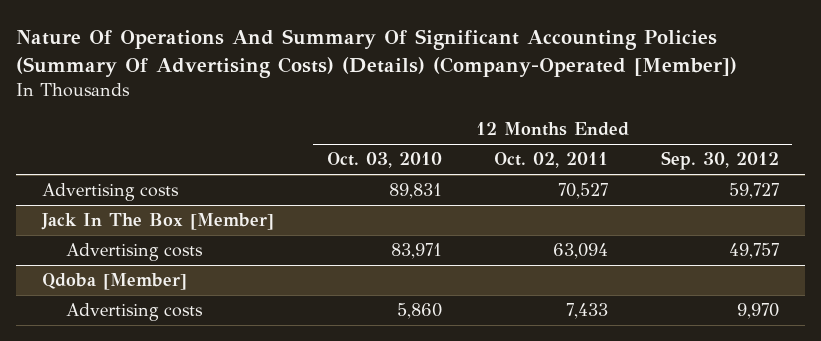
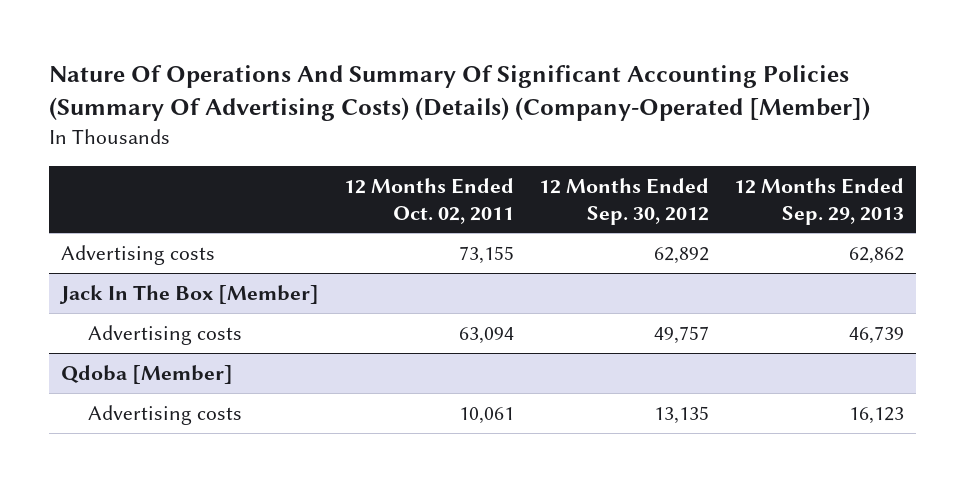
[326,152,442,169] Oct. 03, 2010 -> none
none -> [733,177,904,225] 12 Months Ended Sep. 29, 2013
[558,183,609,200] 70,527 -> [459,245,515,264] 73,155
[728,183,779,200] 59,727 -> [653,246,709,264] 62,892
[566,303,609,320] 7,433 -> [459,406,515,424] 10,061
[736,303,779,320] 9,970 -> [653,405,709,424] 13,135

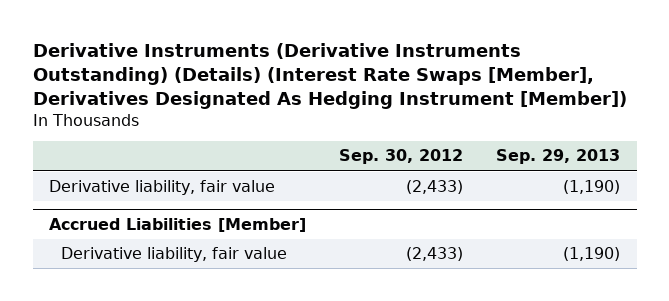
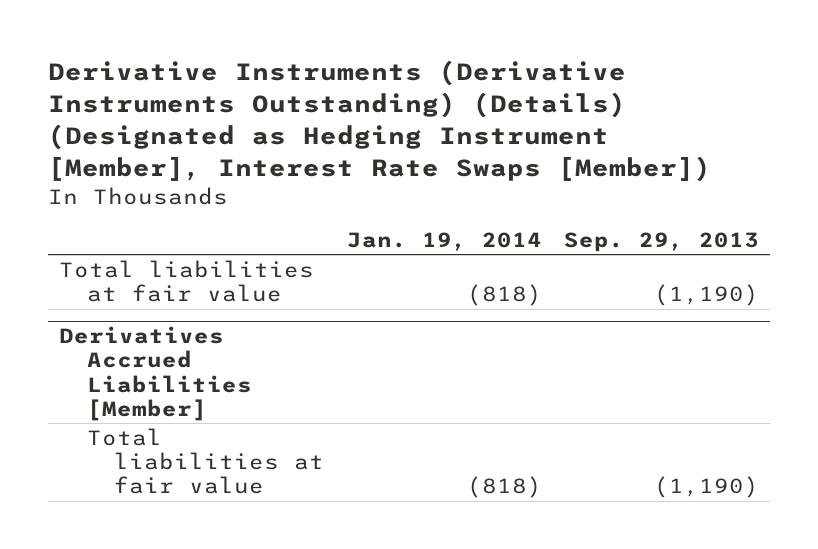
[32,42,627,109] Derivative Instruments (Derivative Instruments Outstanding) (Details) (Interest Rate Swaps [Member], Derivatives Designated As Hedging Instrument [Member]) -> [47,59,711,182] Derivative Instruments (Derivative Instruments Outstanding) (Details) (Designated as Hedging Instrument [Member], Interest Rate Swaps [Member])
[339,149,464,165] Sep. 30, 2012 -> none
none -> [346,231,542,251] Jan. 19, 2014
[49,180,276,196] Derivative liability, fair value -> [59,260,315,303] Total liabilities at fair value
[49,218,307,233] Accrued Liabilities [Member] -> [59,326,252,421] Derivatives Accrued Liabilities [Member]
[61,247,288,263] Derivative liability, fair value -> [86,428,325,495] Total liabilities at fair value

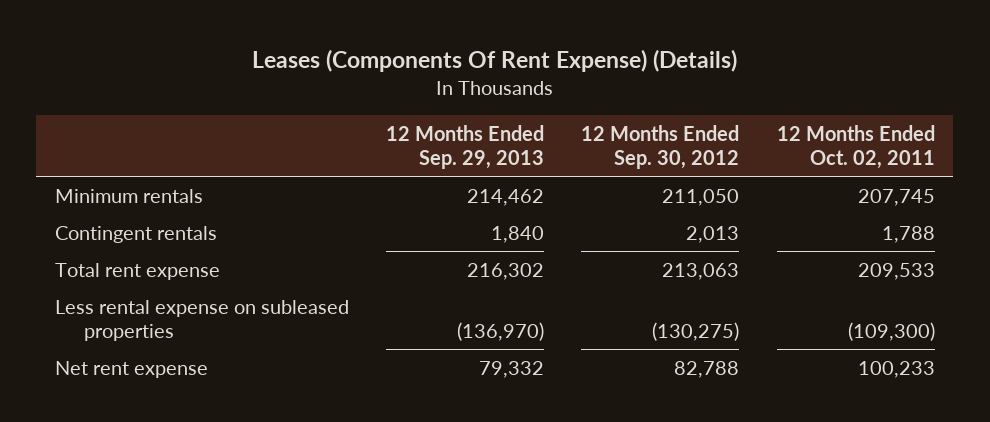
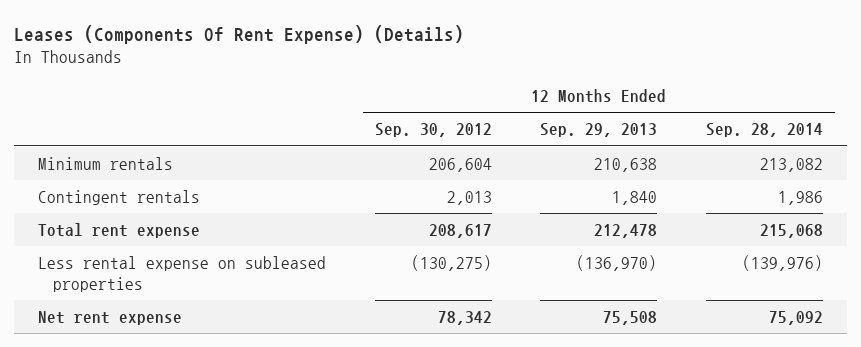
[776,124,935,169] 12 Months Ended Oct. 02, 2011 -> none
none -> [706,123,824,138] Sep. 28, 2014
[467,188,545,206] 214,462 -> [594,157,658,172] 210,638
[662,188,740,206] 211,050 -> [428,157,492,172] 206,604
[467,262,545,280] 216,302 -> [594,223,658,238] 212,478
[662,262,740,280] 213,063 -> [428,223,492,238] 208,617
[479,360,545,378] 79,332 -> [603,310,658,325] 75,508
[674,360,740,378] 82,788 -> [437,310,492,325] 78,342

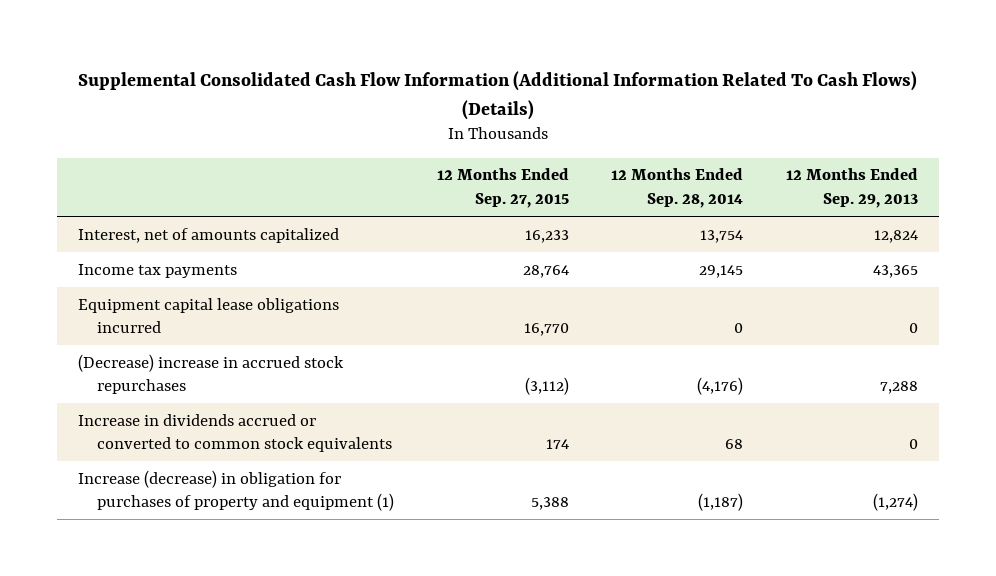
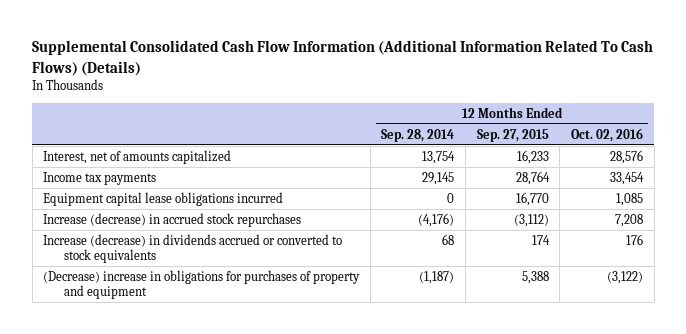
[785,168,918,209] 12 Months Ended Sep. 29, 2013 -> none
none -> [570,127,643,142] Oct. 02, 2016
[78,353,345,395] (Decrease) increase in accrued stock repurchases -> [43,212,302,227] Increase (decrease) in accrued stock repurchases
[78,413,393,453] Increase in dividends accrued or converted to common stock equivalents -> [43,233,343,264] Increase (decrease) in dividends accrued or converted to stock equivalents
[78,469,395,512] Increase (decrease) in obligation for purchases of property and equipment (1) -> [43,269,361,300] (Decrease) increase in obligations for purchases of property and equipment

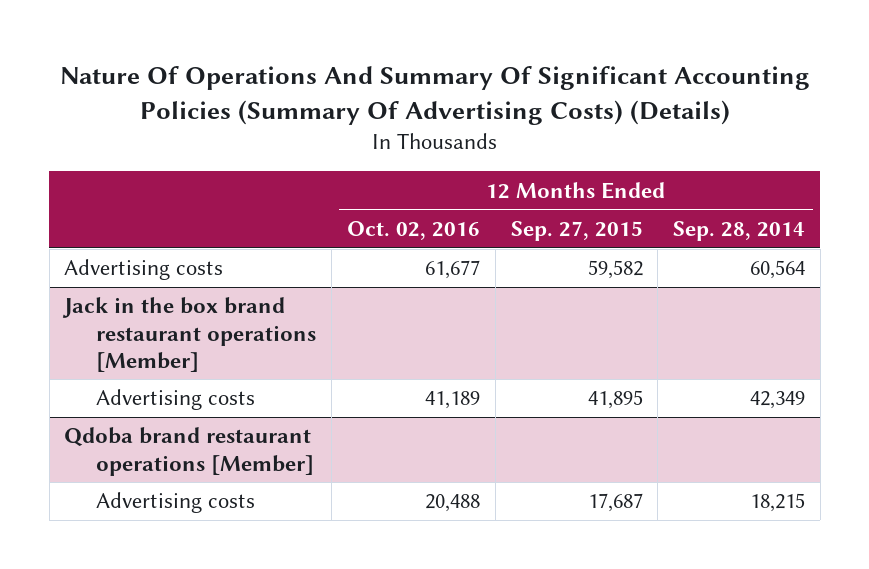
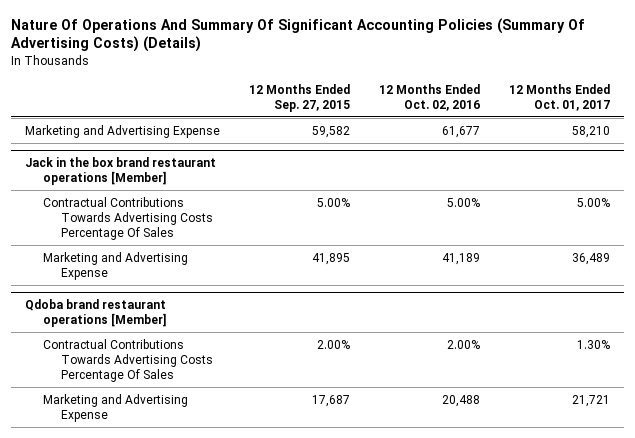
[673,221,806,242] Sep. 28, 2014 -> none
none -> [508,83,610,111] 12 Months Ended Oct. 01, 2017
[64,259,224,281] Advertising costs -> [25,124,221,138] Marketing and Advertising Expense
none -> [42,196,213,241] Contractual Contributions Towards Advertising Costs Percentage Of Sales
[96,389,256,411] Advertising costs -> [42,251,188,280] Marketing and Advertising Expense
none -> [42,338,213,383] Contractual Contributions Towards Advertising Costs Percentage Of Sales
[96,492,256,514] Advertising costs -> [42,393,188,422] Marketing and Advertising Expense

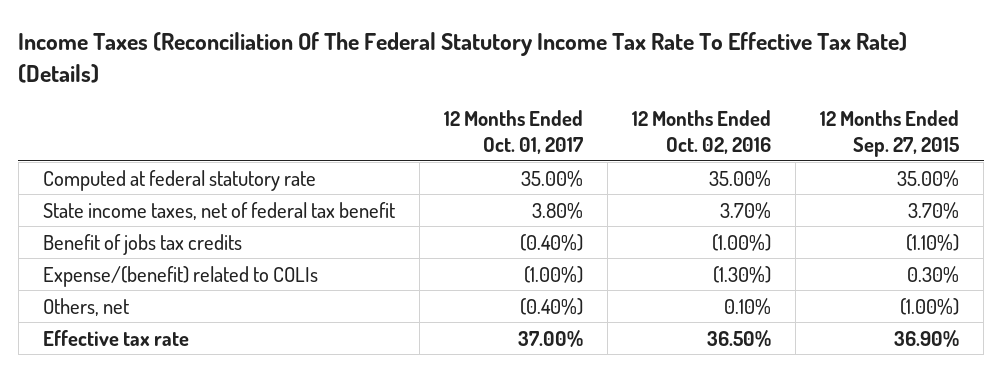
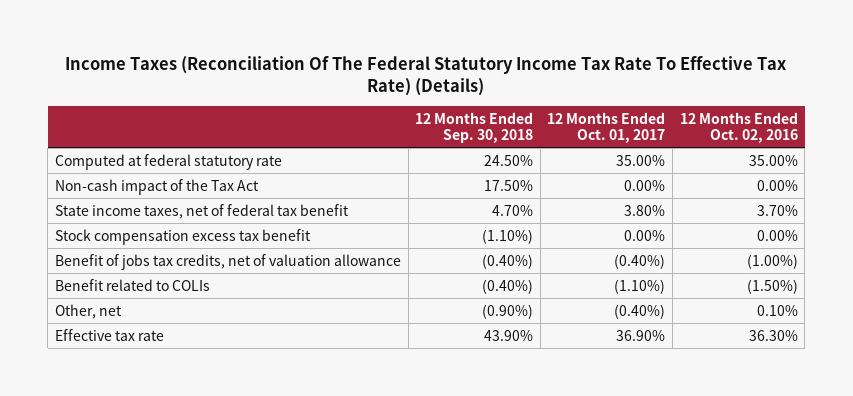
[820,109,960,157] 12 Months Ended Sep. 27, 2015 -> none
none -> [415,111,534,144] 12 Months Ended Sep. 30, 2018
none -> [54,178,259,195] Non-cash impact of the Tax Act
none -> [54,228,311,245] Stock compensation excess tax benefit
[42,233,242,255] Benefit of jobs tax credits -> [54,253,401,270] Benefit of jobs tax credits, net of valuation allowance
[42,265,318,287] Expense/(benefit) related to COLIs -> [54,278,210,291] Benefit related to COLIs
[523,265,583,283] (1.00%) -> [614,278,666,294] (1.10%)
[712,265,771,283] (1.30%) -> [746,278,798,294] (1.50%)
[42,297,129,316] Others, net -> [54,303,122,319] Other, net
[517,329,583,347] 37.00% -> [616,329,666,341] 36.90%
[706,329,771,347] 36.50% -> [748,329,798,341] 36.30%

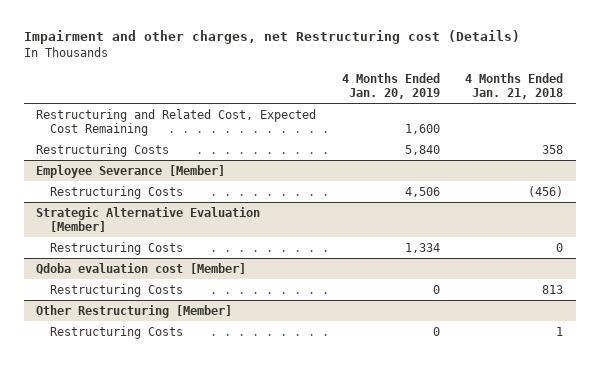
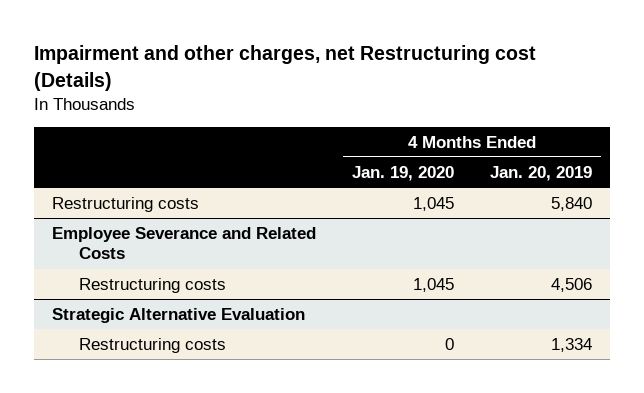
[465,72,564,99] 4 Months Ended Jan. 21, 2018 -> none
none -> [352,165,455,181] Jan. 19, 2020
[36,108,317,136] Restructuring and Related Cost, Expected Cost Remaining -> none
[36,262,247,274] Qdoba evaluation cost [Member] -> none
[50,283,184,297] Restructuring Costs -> none
[36,304,233,318] Other Restructuring [Member] -> none
[50,325,184,339] Restructuring Costs -> none
[36,143,170,157] Restructuring Costs -> [52,196,200,212] Restructuring costs
[36,164,226,178] Employee Severance [Member] -> [52,226,317,260] Employee Severance and Related Costs
[50,185,184,199] Restructuring Costs -> [78,277,226,293] Restructuring costs
[36,206,261,232] Strategic Alternative Evaluation [Member] -> [52,307,306,323] Strategic Alternative Evaluation
[50,241,184,255] Restructuring Costs -> [78,337,226,353] Restructuring costs

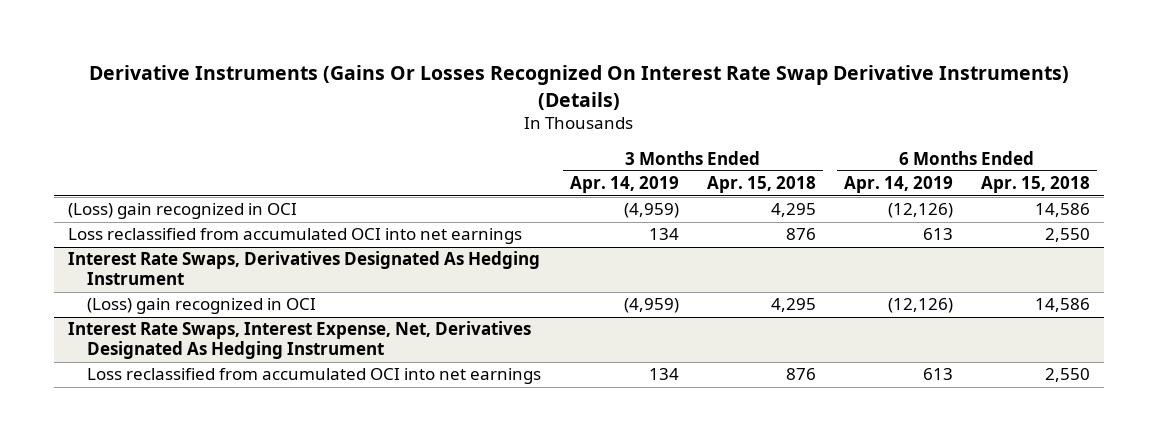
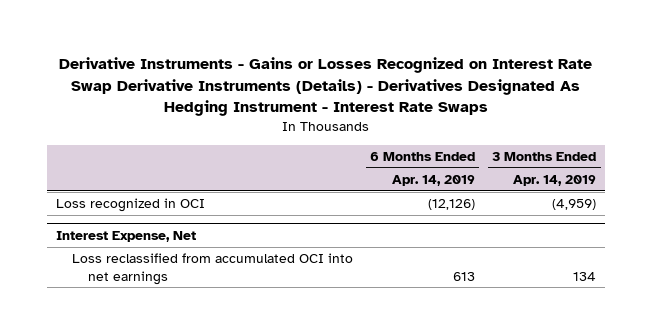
[88,65,1069,110] Derivative Instruments (Gains Or Losses Recognized On Interest Rate Swap Derivative Instruments) (Details) -> [59,56,593,117] Derivative Instruments - Gains or Losses Recognized on Interest Rate Swap Derivative Instruments (Details) - Derivatives Designated As Hedging Instrument - Interest Rate Swaps
[706,176,816,194] Apr. 15, 2018 -> none
[980,176,1090,194] Apr. 15, 2018 -> none
[68,228,523,245] Loss reclassified from accumulated OCI into net earnings -> none
[68,251,541,286] Interest Rate Swaps, Derivatives Designated As Hedging Instrument -> none
[87,298,317,315] (Loss) gain recognized in OCI -> none
[68,321,532,360] Interest Rate Swaps, Interest Expense, Net, Derivatives Designated As Hedging Instrument -> none
[68,203,298,220] (Loss) gain recognized in OCI -> [55,198,205,213] Loss recognized in OCI
none -> [55,230,196,242] Interest Expense, Net

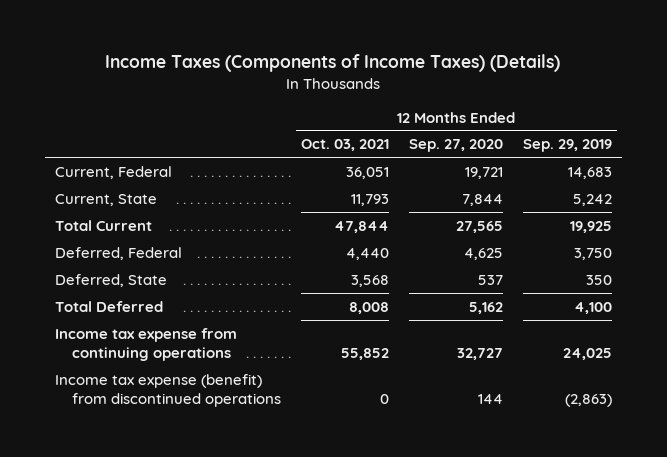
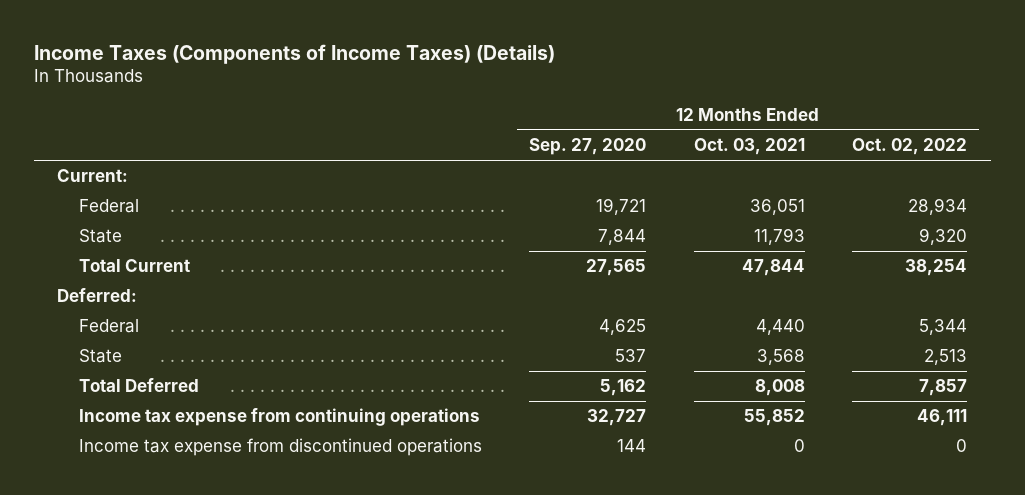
[522,139,612,153] Sep. 29, 2019 -> none
none -> [852,138,968,156] Oct. 02, 2022
none -> [57,169,129,183] Current:
[54,165,172,179] Current, Federal -> [78,199,139,214] Federal
[54,193,157,206] Current, State -> [78,229,122,244] State
none -> [57,288,138,303] Deferred:
[54,246,182,260] Deferred, Federal -> [78,319,139,334] Federal
[54,273,167,287] Deferred, State -> [78,349,122,364] State
[54,373,281,407] Income tax expense (benefit) from discontinued operations -> [78,438,482,457] Income tax expense from discontinued operations

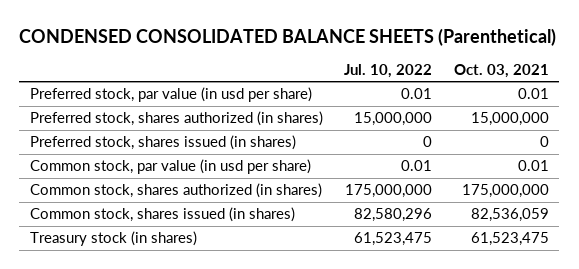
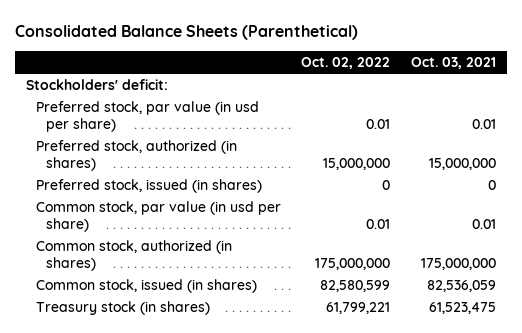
[19,27,557,46] CONDENSED CONSOLIDATED BALANCE SHEETS (Parenthetical) -> [15,25,359,41] Consolidated Balance Sheets (Parenthetical)
[344,63,433,78] Jul. 10, 2022 -> none
none -> [301,57,391,70] Oct. 02, 2022
none -> [25,79,168,91] Stockholders' deficit:
[29,111,323,127] Preferred stock, shares authorized (in shares) -> [35,140,237,171] Preferred stock, authorized (in shares)
[29,135,296,151] Preferred stock, shares issued (in shares) -> [35,179,262,194] Preferred stock, issued (in shares)
[29,183,322,199] Common stock, shares authorized (in shares) -> [35,240,232,271] Common stock, authorized (in shares)
[29,207,295,223] Common stock, shares issued (in shares) -> [35,279,257,294] Common stock, issued (in shares)

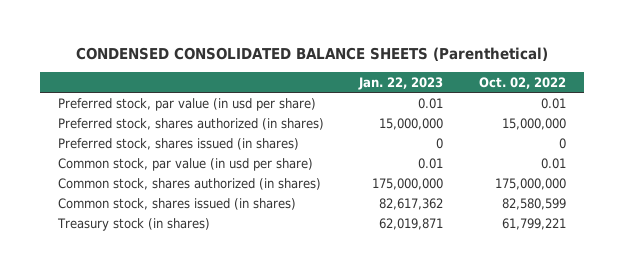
[15,25,359,41] Consolidated Balance Sheets (Parenthetical) -> [75,47,548,62] CONDENSED CONSOLIDATED BALANCE SHEETS (Parenthetical)
[411,57,497,70] Oct. 03, 2021 -> none
none -> [358,76,444,90] Jan. 22, 2023
[25,79,168,91] Stockholders' deficit: -> none
[35,140,237,171] Preferred stock, authorized (in shares) -> [57,117,324,130] Preferred stock, shares authorized (in shares)
[35,179,262,194] Preferred stock, issued (in shares) -> [57,137,299,150] Preferred stock, shares issued (in shares)
[35,240,232,271] Common stock, authorized (in shares) -> [57,177,321,190] Common stock, shares authorized (in shares)
[35,279,257,294] Common stock, issued (in shares) -> [57,197,296,210] Common stock, shares issued (in shares)

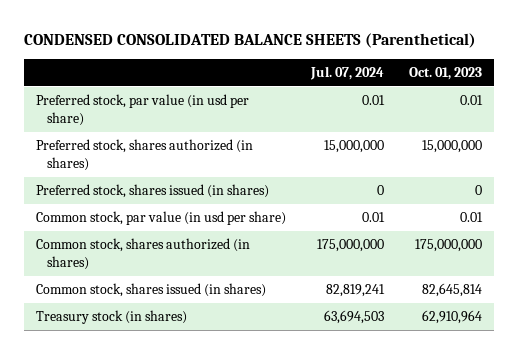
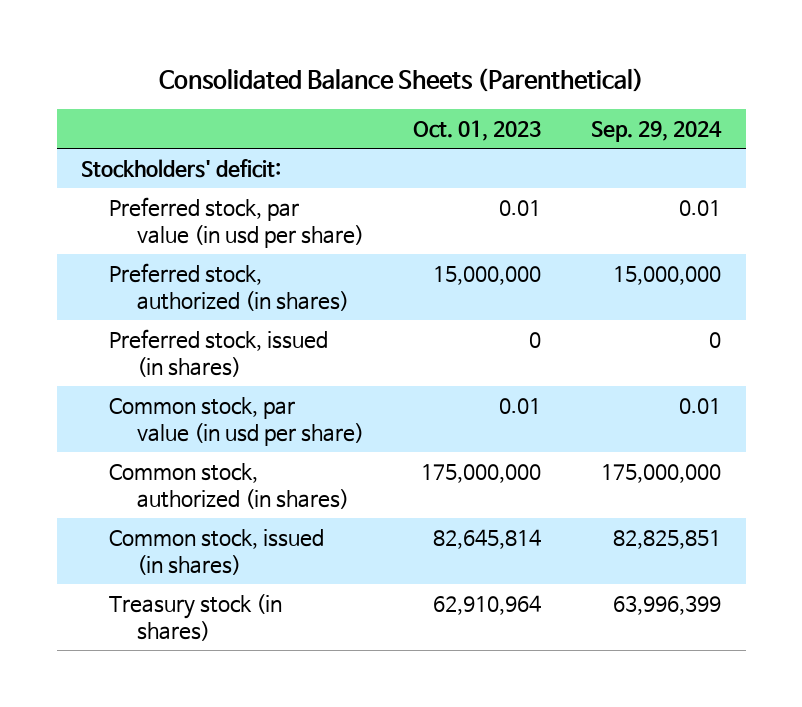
[23,33,476,49] CONDENSED CONSOLIDATED BALANCE SHEETS (Parenthetical) -> [159,68,645,93] Consolidated Balance Sheets (Parenthetical)
[309,66,384,81] Jul. 07, 2024 -> none
none -> [590,119,722,142] Sep. 29, 2024
none -> [81,158,282,178] Stockholders' deficit:
[36,139,254,172] Preferred stock, shares authorized (in shares) -> [109,262,349,311] Preferred stock, authorized (in shares)
[36,184,270,199] Preferred stock, shares issued (in shares) -> [109,328,329,377] Preferred stock, issued (in shares)
[36,238,251,271] Common stock, shares authorized (in shares) -> [109,462,349,509] Common stock, authorized (in shares)
[36,283,267,298] Common stock, shares issued (in shares) -> [109,528,325,575] Common stock, issued (in shares)

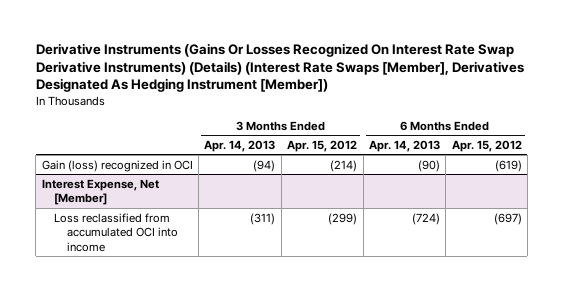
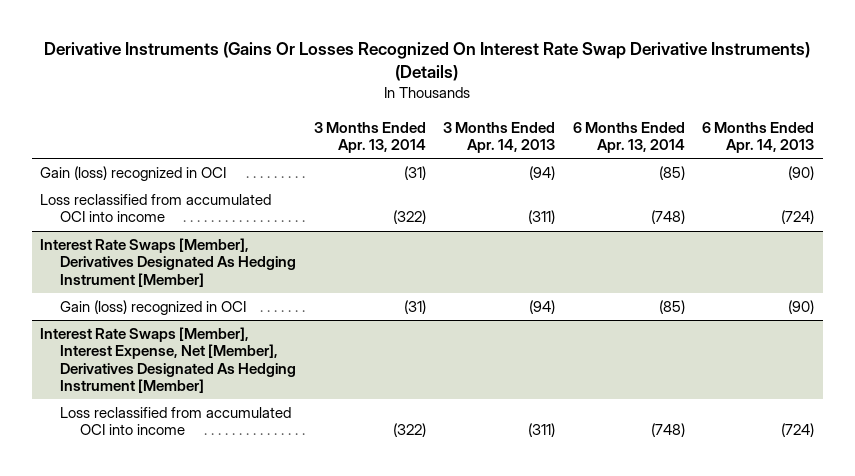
[35,42,524,93] Derivative Instruments (Gains Or Losses Recognized On Interest Rate Swap Derivative Instruments) (Details) (Interest Rate Swaps [Member], Derivatives Designated As Hedging Instrument [Member]) -> [44,41,811,82] Derivative Instruments (Gains Or Losses Recognized On Interest Rate Swap Derivative Instruments) (Details)
[287,139,358,152] Apr. 15, 2012 -> none
[451,139,522,152] Apr. 15, 2012 -> none
none -> [313,121,426,153] 3 Months Ended Apr. 13, 2014
none -> [572,121,685,153] 6 Months Ended Apr. 13, 2014
[41,178,159,206] Interest Expense, Net [Member] -> none
none -> [40,238,297,287] Interest Rate Swaps [Member], Derivatives Designated As Hedging Instrument [Member]
none -> [60,300,247,316] Gain (loss) recognized in OCI
none -> [40,327,297,394] Interest Rate Swaps [Member], Interest Expense, Net [Member], Derivatives Designated As Hedging Instrument [Member]
none -> [60,407,292,436] Loss reclassified from accumulated OCI into income

